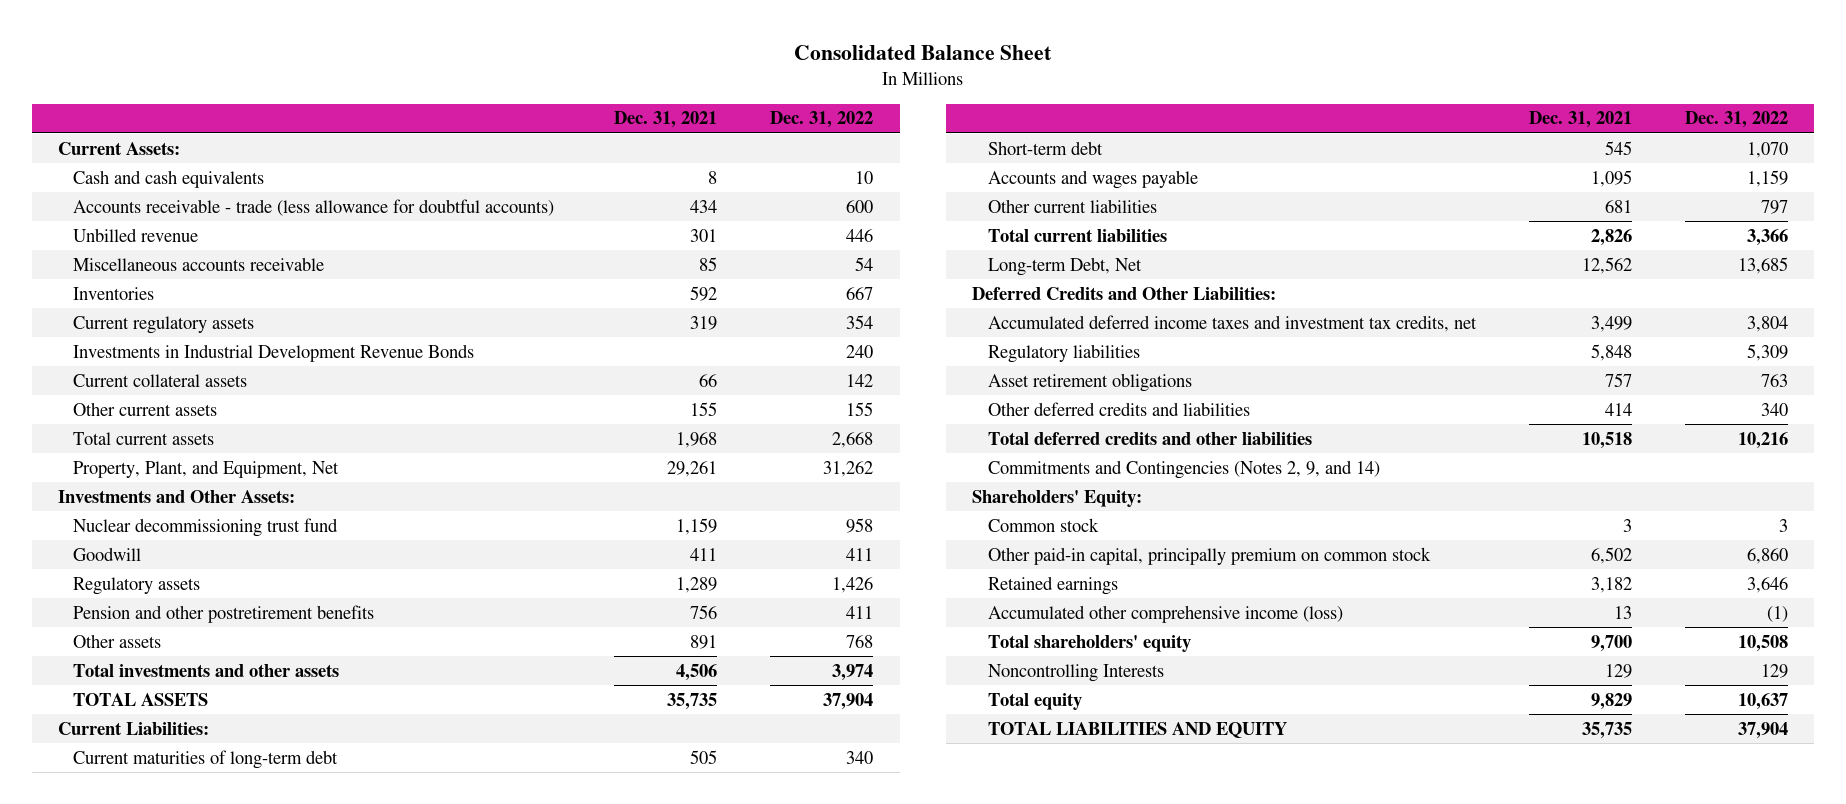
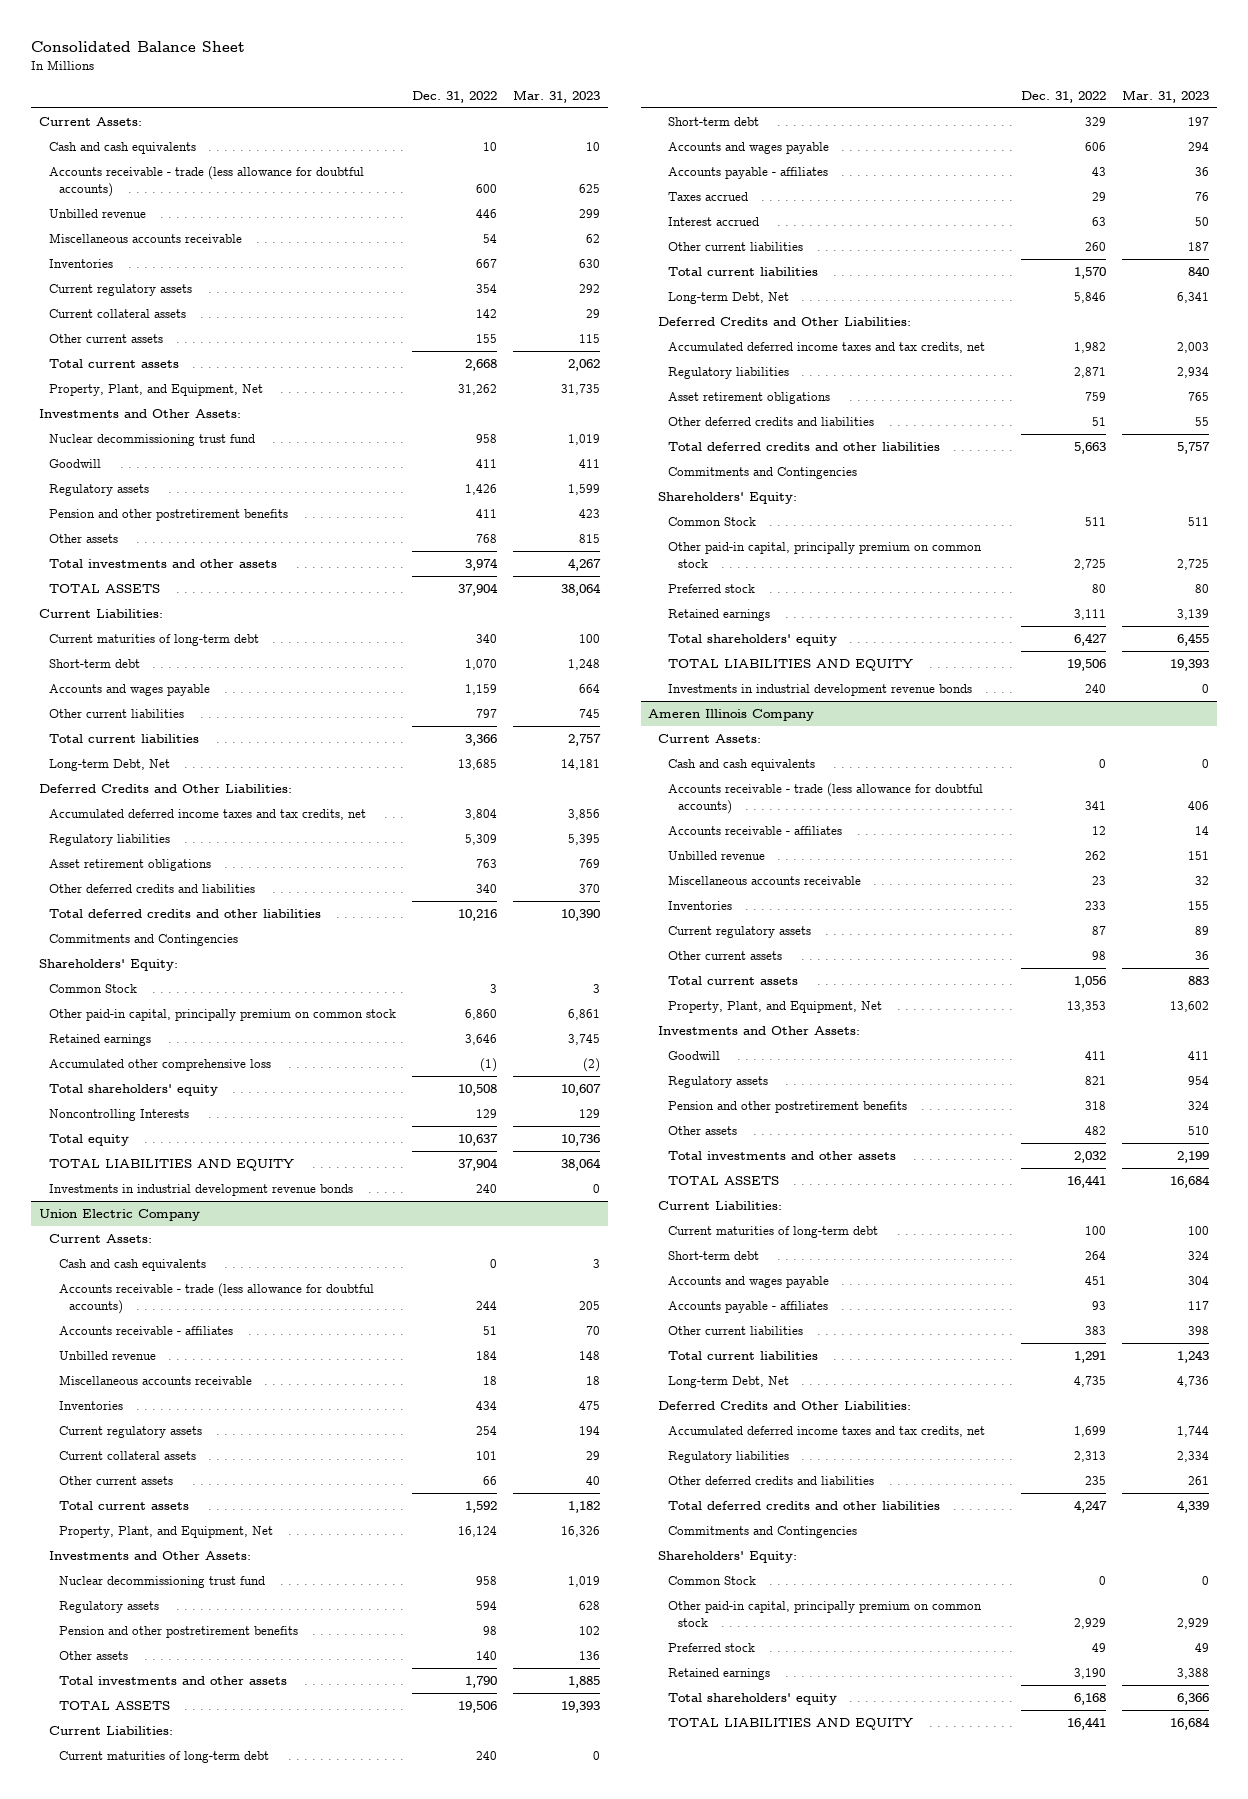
[614,111,718,129] Dec. 31, 2021 -> none
none -> [512,89,600,103] Mar. 31, 2023
[73,343,475,362] Investments in Industrial Development Revenue Bonds -> none
[987,314,1477,332] Accumulated deferred income taxes and investment tax credits, net -> [49,809,367,821] Accumulated deferred income taxes and tax credits, net
[987,459,1380,479] Commitments and Contingencies (Notes 2, 9, and 14) -> [49,934,239,947] Commitments and Contingencies
[987,517,1099,532] Common stock -> [49,984,138,994] Common Stock
[987,604,1343,623] Accumulated other comprehensive income (loss) -> [49,1059,272,1072] Accumulated other comprehensive loss
none -> [49,1184,354,1197] Investments in industrial development revenue bonds
none -> [39,1209,201,1222] Union Electric Company
none -> [49,1234,153,1244] Current Assets:
none -> [58,1259,206,1272] Cash and cash equivalents
none -> [58,1283,374,1314] Accounts receivable - trade (less allowance for doubtful accounts)
none -> [58,1326,233,1336] Accounts receivable - affiliates
none -> [58,1351,156,1361] Unbilled revenue
none -> [58,1375,252,1386] Miscellaneous accounts receivable
none -> [58,1401,123,1411] Inventories
none -> [58,1426,202,1439] Current regulatory assets
none -> [58,1451,196,1461] Current collateral assets
none -> [58,1476,173,1486] Other current assets
none -> [58,1501,189,1511] Total current assets
none -> [58,1526,273,1539] Property, Plant, and Equipment, Net
none -> [49,1551,252,1561] Investments and Other Assets:
none -> [58,1576,265,1589] Nuclear decommissioning trust fund
none -> [58,1601,159,1614] Regulatory assets
none -> [58,1626,298,1639] Pension and other postretirement benefits
none -> [58,1651,128,1661] Other assets
none -> [58,1676,287,1686] Total investments and other assets
none -> [58,1701,170,1711] TOTAL ASSETS
none -> [49,1726,174,1736] Current Liabilities:
none -> [58,1751,269,1764] Current maturities of long-term debt
none -> [667,117,759,127] Short-term debt
none -> [667,142,829,155] Accounts and wages payable
none -> [667,167,828,180] Accounts payable - affiliates
none -> [667,192,748,202] Taxes accrued
none -> [667,217,759,227] Interest accrued
none -> [667,242,803,252] Other current liabilities
none -> [667,267,818,277] Total current liabilities
none -> [667,292,789,305] Long-term Debt, Net
none -> [658,317,912,327] Deferred Credits and Other Liabilities:
none -> [667,342,985,354] Accumulated deferred income taxes and tax credits, net
none -> [667,367,789,380] Regulatory liabilities
none -> [667,392,830,405] Asset retirement obligations
none -> [667,417,874,427] Other deferred credits and liabilities
none -> [667,442,940,452] Total deferred credits and other liabilities
none -> [667,467,857,480] Commitments and Contingencies
none -> [658,492,798,505] Shareholders' Equity:
none -> [667,517,756,527] Common Stock
none -> [667,542,982,568] Other paid-in capital, principally premium on common stock
none -> [667,584,755,594] Preferred stock
none -> [667,609,770,622] Retained earnings
none -> [667,634,837,647] Total shareholders' equity
none -> [667,659,913,672] TOTAL LIABILITIES AND EQUITY
none -> [667,684,972,697] Investments in industrial development revenue bonds
none -> [648,709,815,722] Ameren Illinois Company
none -> [658,734,762,744] Current Assets:
none -> [667,759,815,772] Cash and cash equivalents
none -> [667,783,983,814] Accounts receivable - trade (less allowance for doubtful accounts)
none -> [667,826,842,836] Accounts receivable - affiliates
none -> [667,851,765,861] Unbilled revenue
none -> [667,875,861,886] Miscellaneous accounts receivable
none -> [667,901,732,911] Inventories
none -> [667,926,811,939] Current regulatory assets
none -> [667,951,782,961] Other current assets
none -> [667,976,798,986] Total current assets
none -> [667,1001,882,1014] Property, Plant, and Equipment, Net
none -> [658,1026,861,1036] Investments and Other Assets:
none -> [667,1051,720,1061] Goodwill
none -> [667,1076,768,1089] Regulatory assets
none -> [667,1101,907,1114] Pension and other postretirement benefits
none -> [667,1126,737,1136] Other assets
none -> [667,1151,896,1161] Total investments and other assets
none -> [667,1176,779,1186] TOTAL ASSETS
none -> [658,1201,783,1211] Current Liabilities:
none -> [667,1226,878,1239] Current maturities of long-term debt
none -> [667,1251,759,1261] Short-term debt
none -> [667,1276,829,1289] Accounts and wages payable
none -> [667,1301,828,1314] Accounts payable - affiliates
none -> [667,1326,803,1336] Other current liabilities
none -> [667,1351,818,1361] Total current liabilities
none -> [667,1376,789,1389] Long-term Debt, Net
none -> [658,1401,912,1411] Deferred Credits and Other Liabilities:
none -> [667,1426,985,1438] Accumulated deferred income taxes and tax credits, net
none -> [667,1451,789,1464] Regulatory liabilities
none -> [667,1476,874,1486] Other deferred credits and liabilities
none -> [667,1501,940,1511] Total deferred credits and other liabilities
none -> [667,1526,857,1539] Commitments and Contingencies
none -> [658,1551,798,1564] Shareholders' Equity:
none -> [667,1576,756,1586] Common Stock
none -> [667,1601,982,1627] Other paid-in capital, principally premium on common stock
none -> [667,1643,755,1653] Preferred stock
none -> [667,1668,770,1681] Retained earnings
none -> [667,1693,837,1706] Total shareholders' equity
none -> [667,1718,913,1731] TOTAL LIABILITIES AND EQUITY

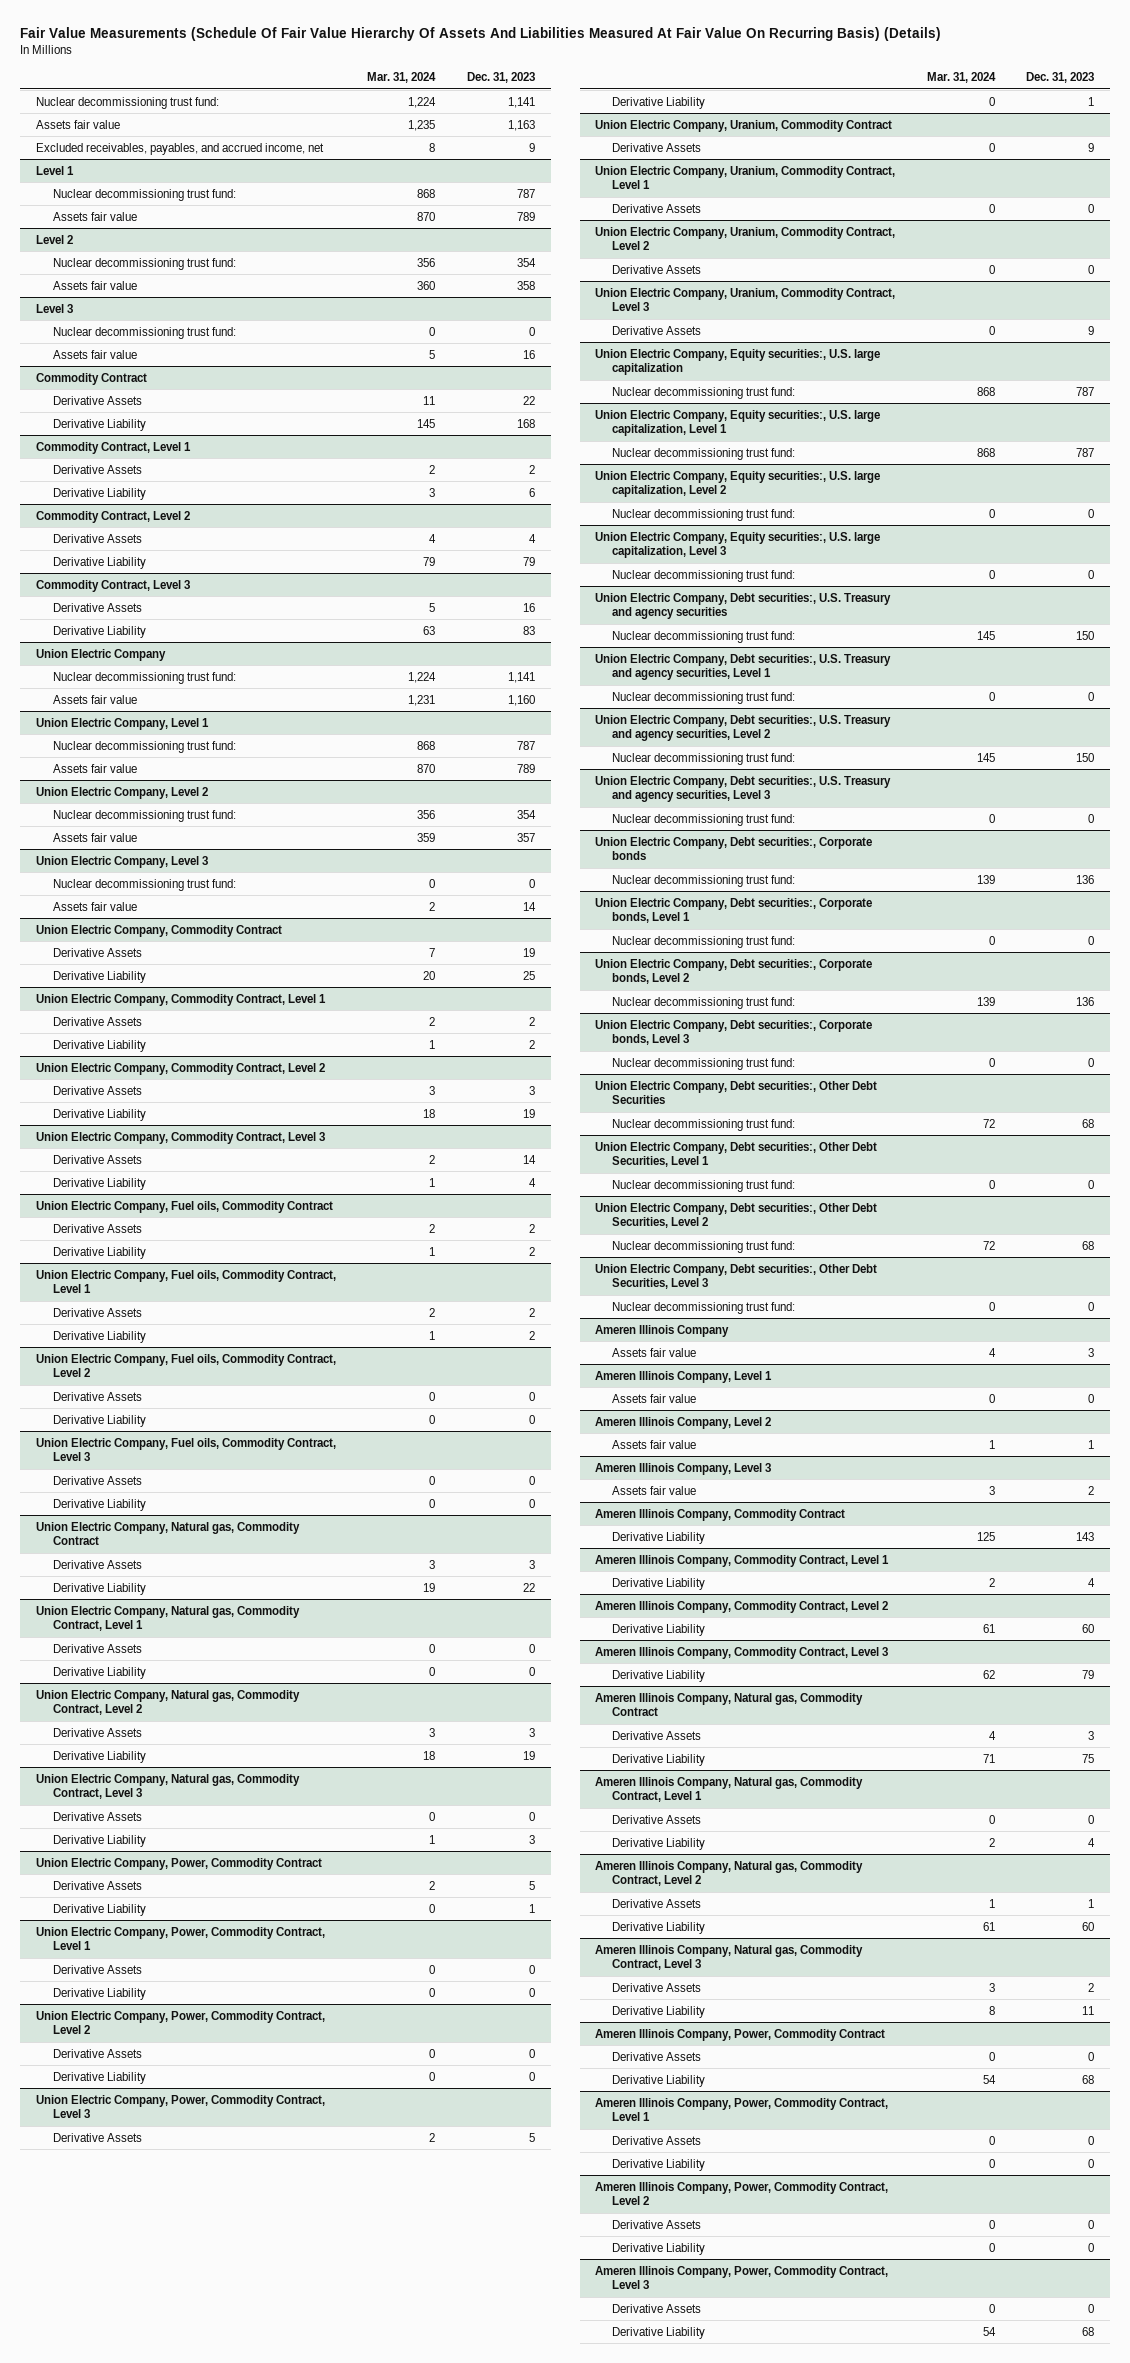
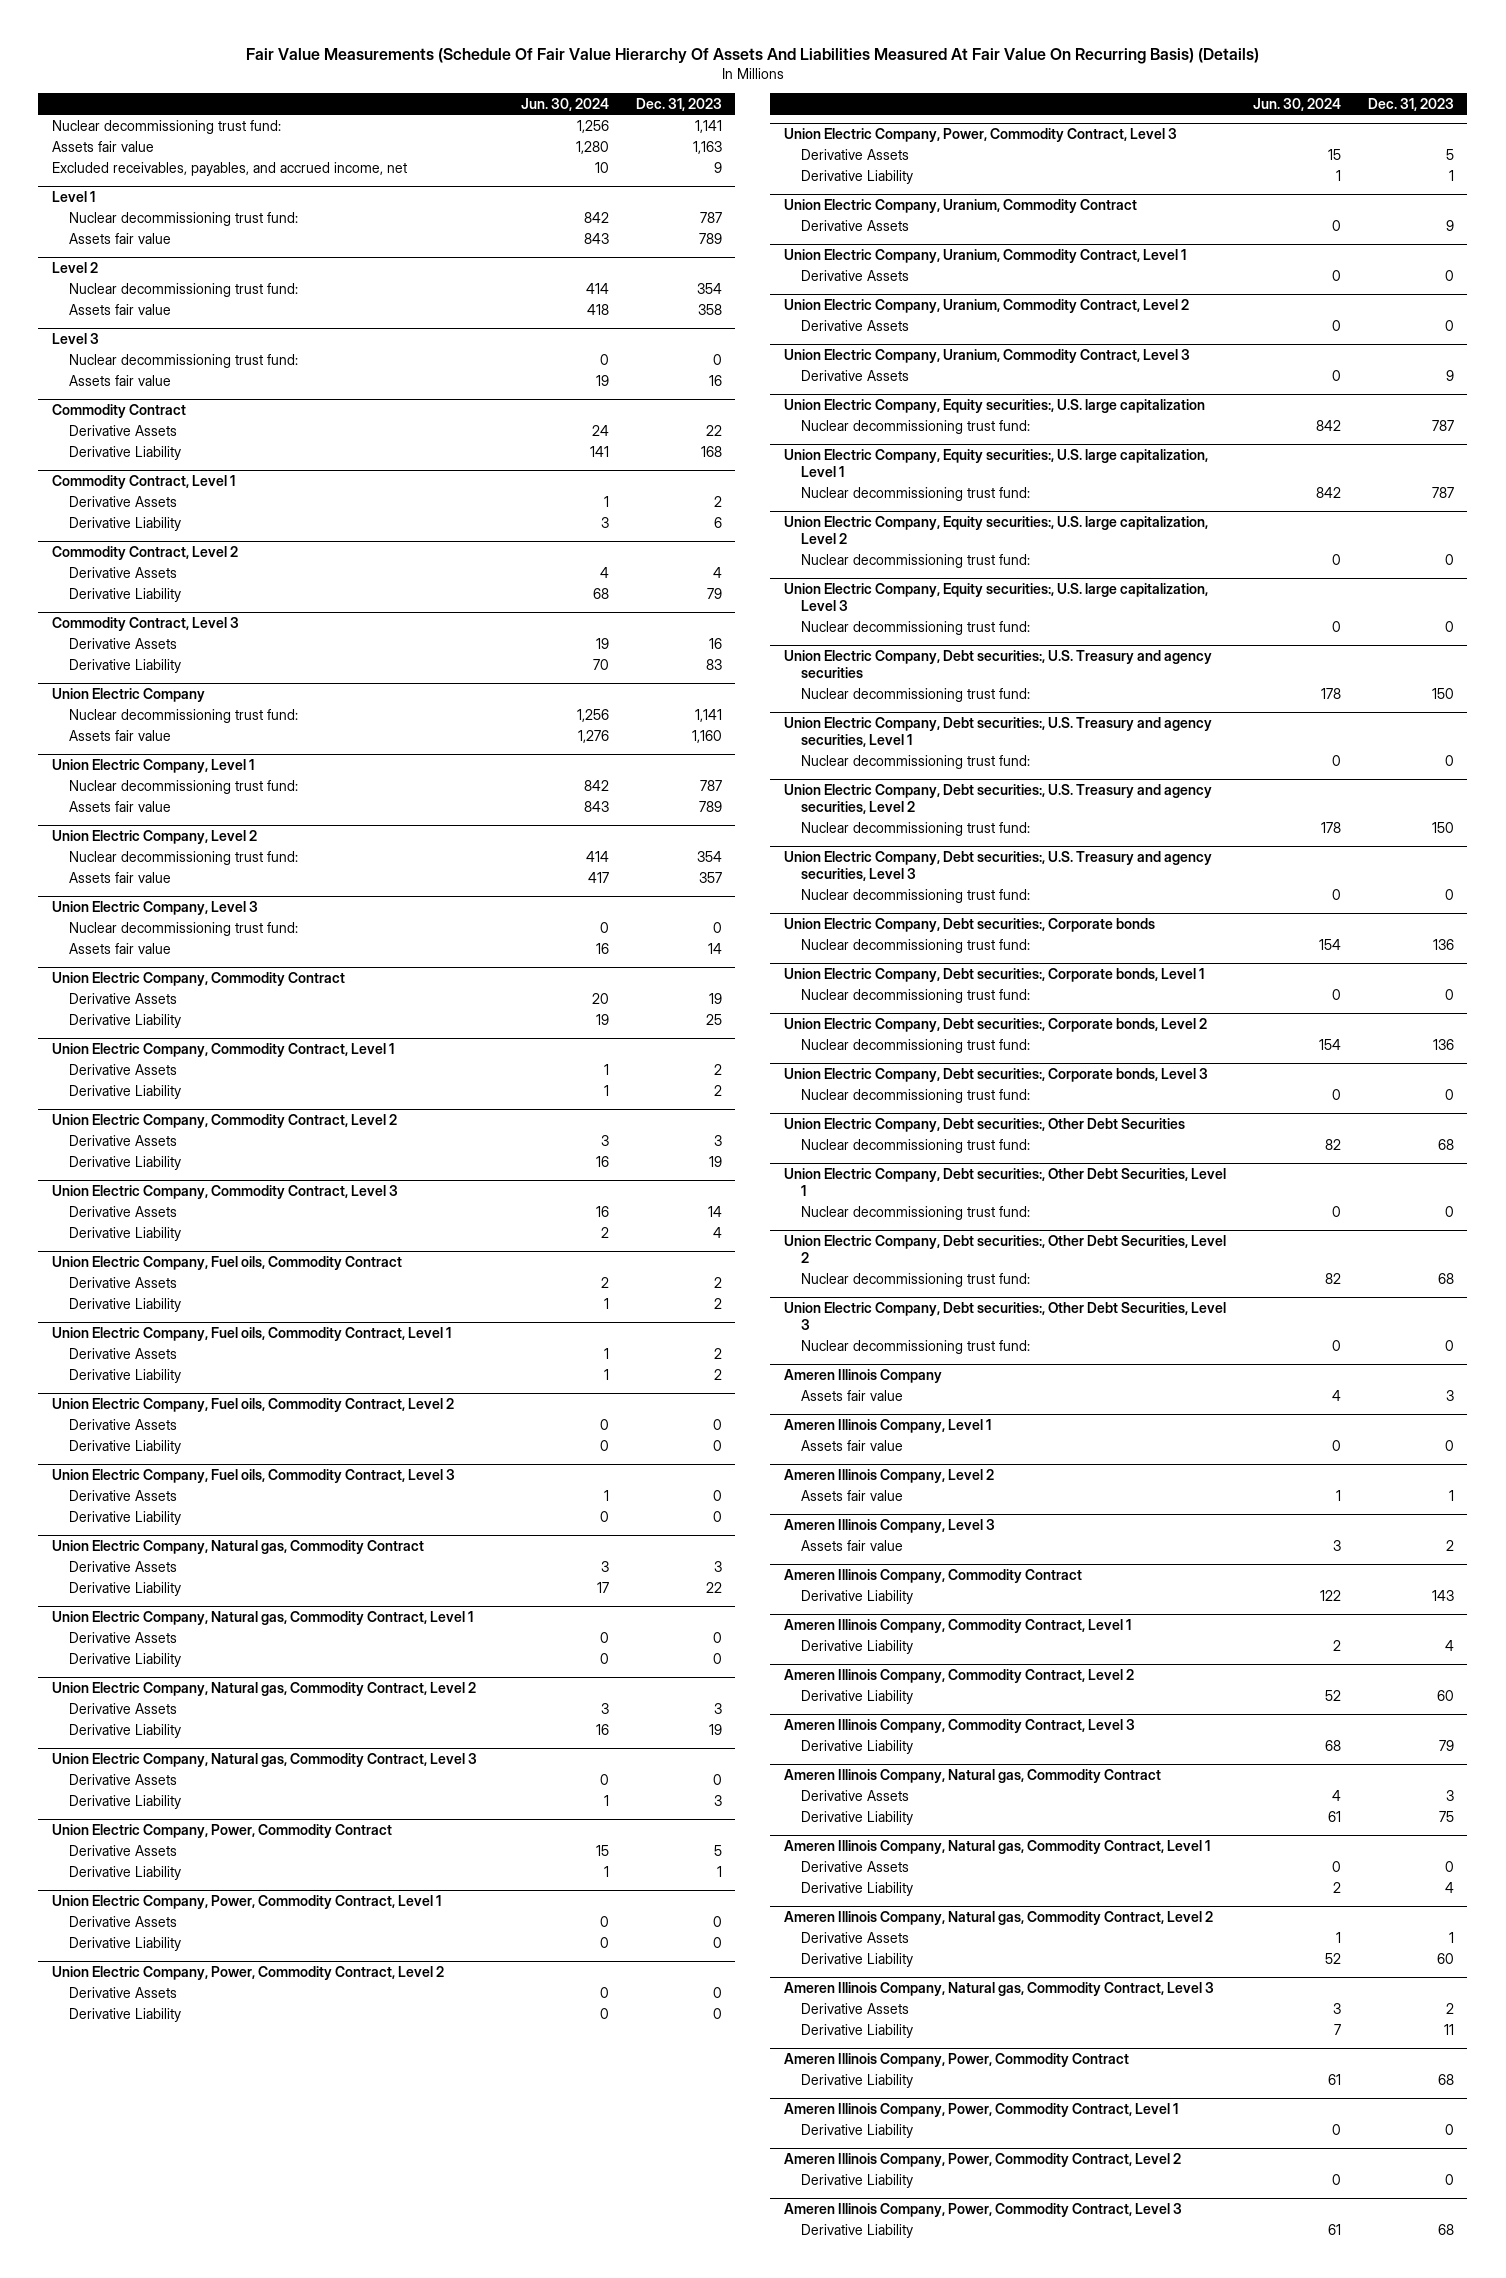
[367,71,437,83] Mar. 31, 2024 -> none
none -> [520,98,609,112] Jun. 30, 2024
[612,2051,702,2061] Derivative Assets -> none
[612,2135,702,2145] Derivative Assets -> none
[612,2219,702,2229] Derivative Assets -> none
[612,2303,702,2313] Derivative Assets -> none

